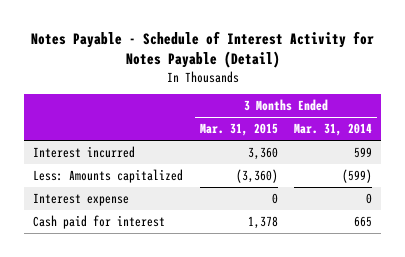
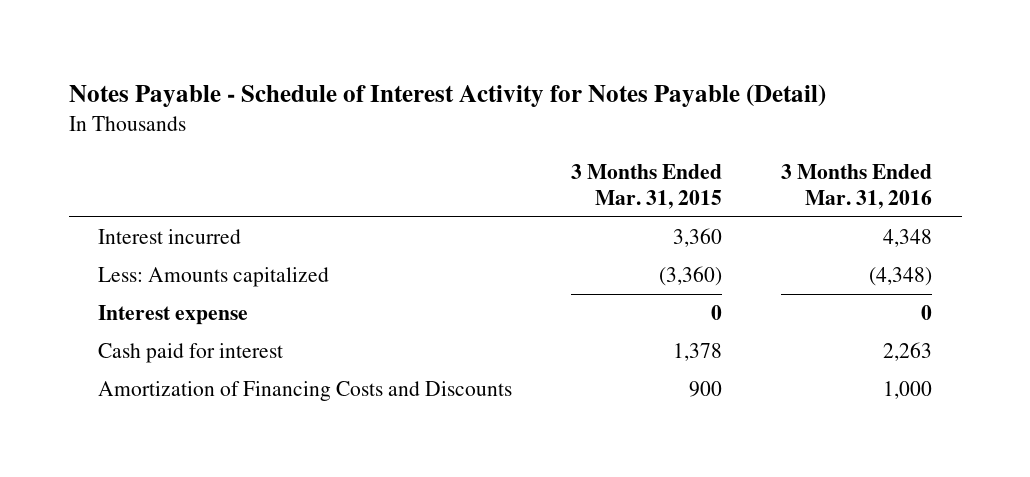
[294,123,373,137] Mar. 31, 2014 -> none
none -> [781,163,933,210] 3 Months Ended Mar. 31, 2016
none -> [98,381,513,402] Amortization of Financing Costs and Discounts

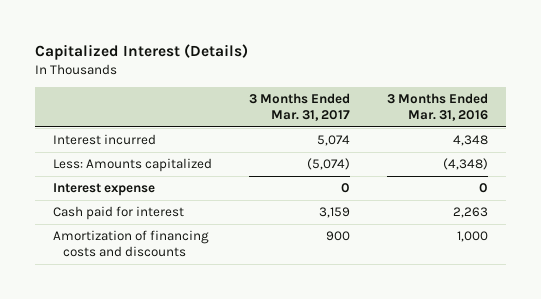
[68,84,826,108] Notes Payable - Schedule of Interest Activity for Notes Payable (Detail) -> [35,43,249,60] Capitalized Interest (Details)
[571,163,723,210] 3 Months Ended Mar. 31, 2015 -> none
none -> [249,93,351,122] 3 Months Ended Mar. 31, 2017
[98,381,513,402] Amortization of Financing Costs and Discounts -> [53,230,210,257] Amortization of financing costs and discounts

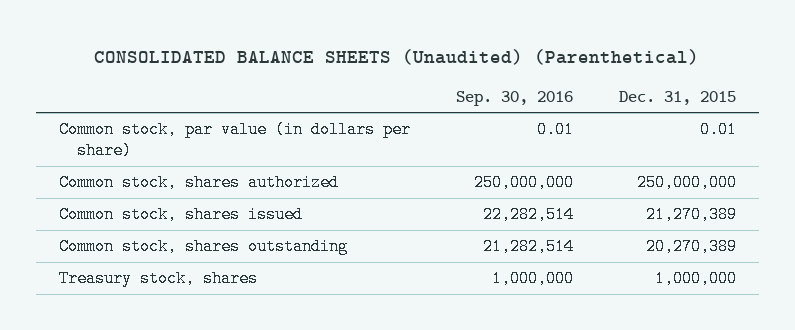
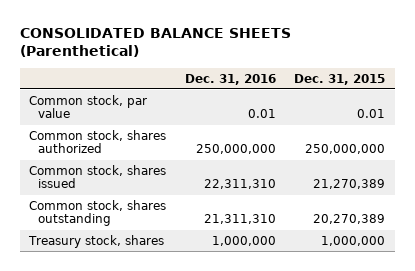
[94,49,700,66] CONSOLIDATED BALANCE SHEETS (Unaudited) (Parenthetical) -> [20,28,292,58] CONSOLIDATED BALANCE SHEETS (Parenthetical)
[455,90,573,106] Sep. 30, 2016 -> none
none -> [184,73,276,85] Dec. 31, 2016
[58,121,411,160] Common stock, par value (in dollars per share) -> [29,94,148,119] Common stock, par value

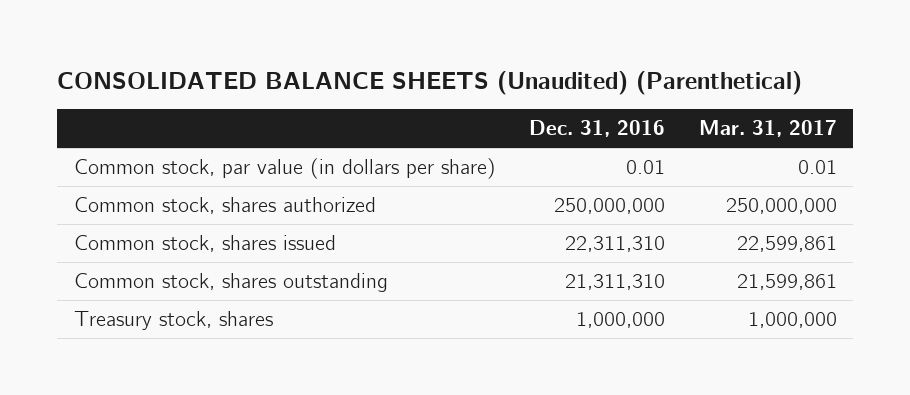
[20,28,292,58] CONSOLIDATED BALANCE SHEETS (Parenthetical) -> [56,70,802,95] CONSOLIDATED BALANCE SHEETS (Unaudited) (Parenthetical)
[294,73,386,85] Dec. 31, 2015 -> none
none -> [698,120,837,138] Mar. 31, 2017
[29,94,148,119] Common stock, par value -> [73,158,496,180] Common stock, par value (in dollars per share)

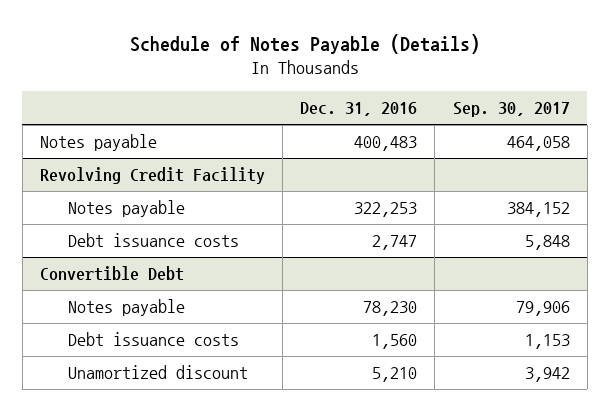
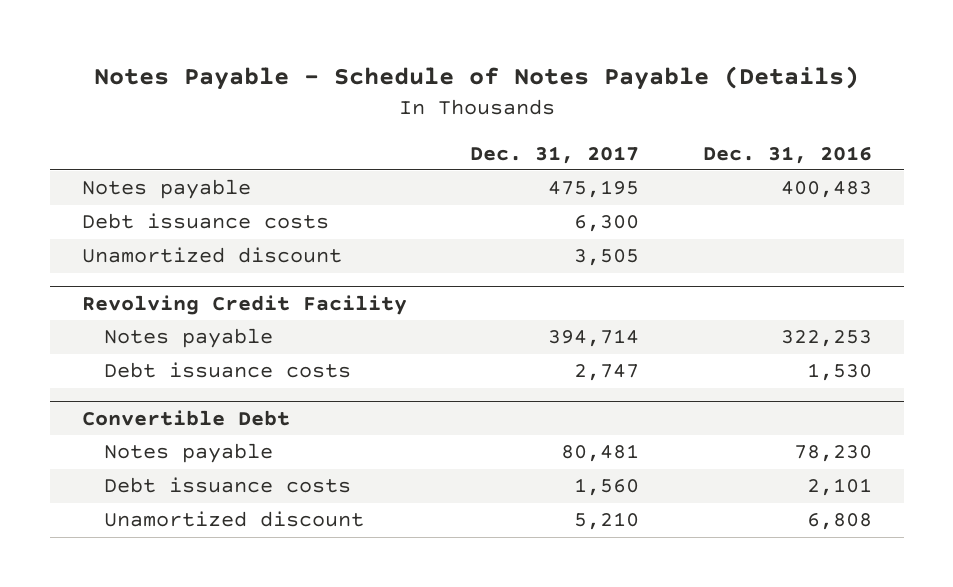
[129,33,480,54] Schedule of Notes Payable (Details) -> [93,66,859,91] Notes Payable - Schedule of Notes Payable (Details)
[452,102,570,118] Sep. 30, 2017 -> none
none -> [470,145,640,164] Dec. 31, 2017
none -> [81,213,329,230] Debt issuance costs
none -> [81,247,342,264] Unamortized discount
[372,235,418,251] 2,747 -> [806,363,872,382] 1,530
[372,334,418,350] 1,560 -> [806,478,872,497] 2,101
[372,367,418,383] 5,210 -> [806,513,872,531] 6,808

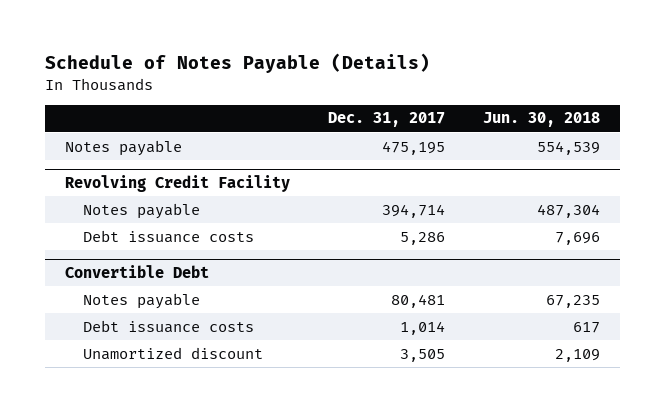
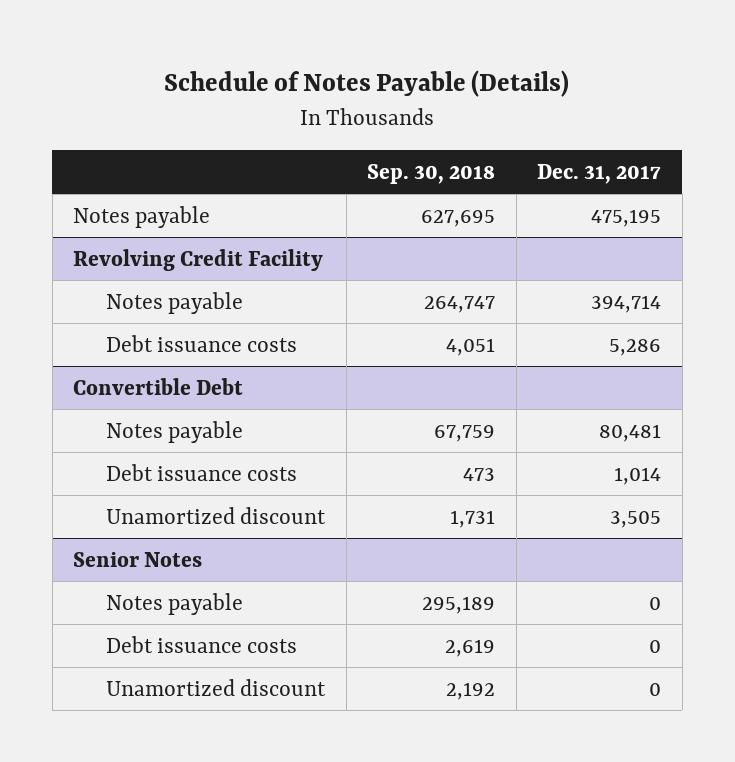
[483,112,601,128] Jun. 30, 2018 -> none
none -> [367,163,496,184] Sep. 30, 2018
none -> [73,551,203,567] Senior Notes
none -> [106,592,244,615] Notes payable
none -> [106,635,298,653] Debt issuance costs
none -> [106,678,327,696] Unamortized discount

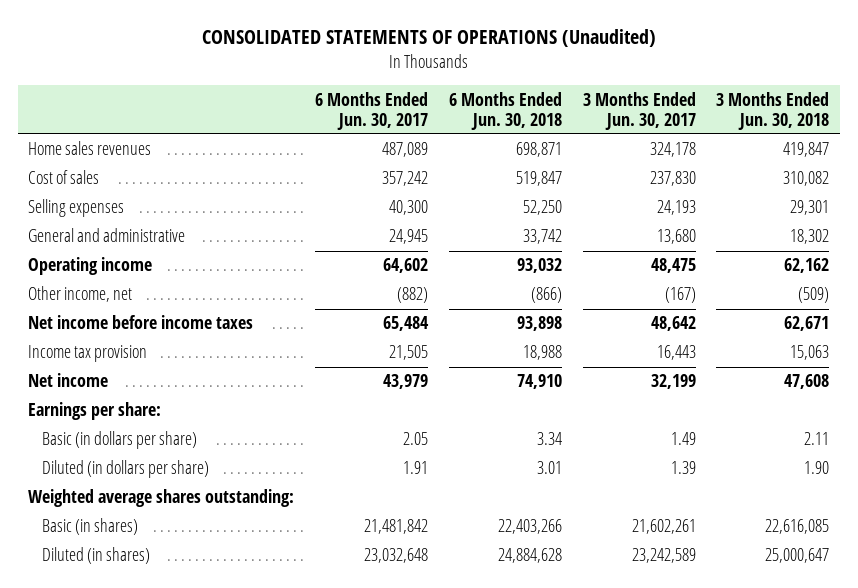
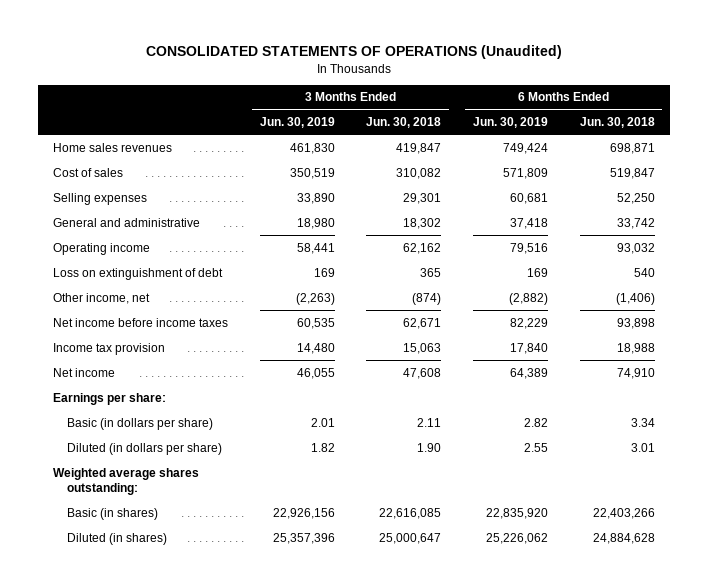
[314,91,428,130] 6 Months Ended Jun. 30, 2017 -> none
[582,91,696,130] 3 Months Ended Jun. 30, 2017 -> none
none -> [259,116,335,128] Jun. 30, 2019
none -> [473,116,549,128] Jun. 30, 2019
none -> [53,267,224,280] Loss on extinguishment of debt
[530,287,562,304] (866) -> [615,292,655,305] (1,406)
[798,287,830,304] (509) -> [412,292,442,305] (874)

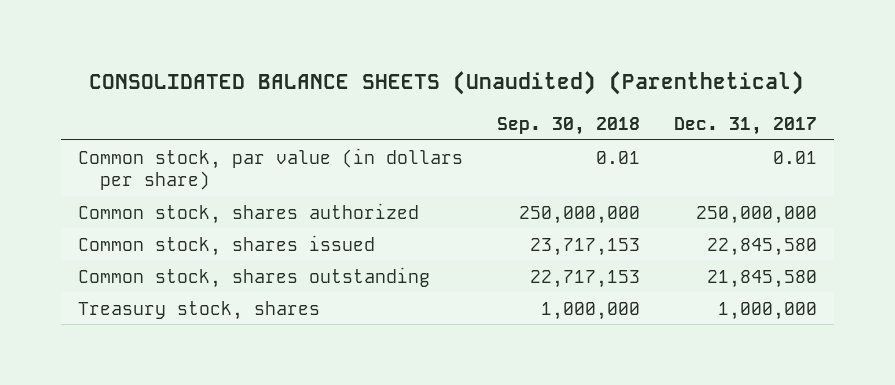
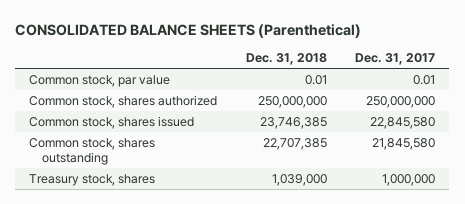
[89,71,805,96] CONSOLIDATED BALANCE SHEETS (Unaudited) (Parenthetical) -> [15,23,362,38] CONSOLIDATED BALANCE SHEETS (Parenthetical)
[496,117,640,136] Sep. 30, 2018 -> none
none -> [245,53,327,66] Dec. 31, 2018
[77,147,463,191] Common stock, par value (in dollars per share) -> [29,74,171,87] Common stock, par value

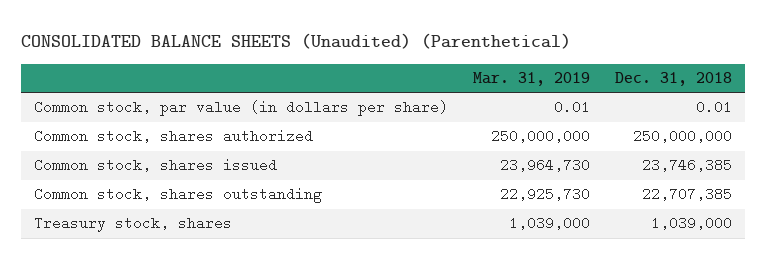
[15,23,362,38] CONSOLIDATED BALANCE SHEETS (Parenthetical) -> [21,33,572,50] CONSOLIDATED BALANCE SHEETS (Unaudited) (Parenthetical)
[355,53,436,66] Dec. 31, 2017 -> none
none -> [473,72,591,87] Mar. 31, 2019
[29,74,171,87] Common stock, par value -> [33,100,448,117] Common stock, par value (in dollars per share)

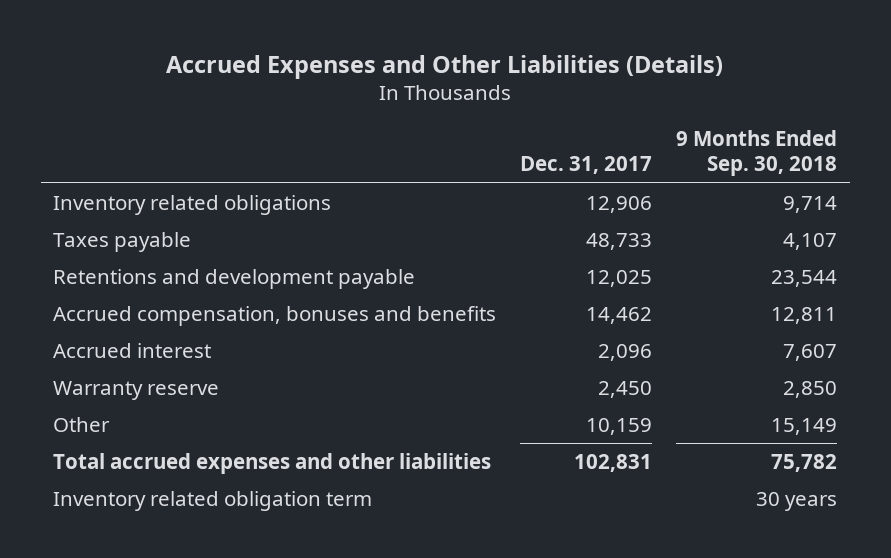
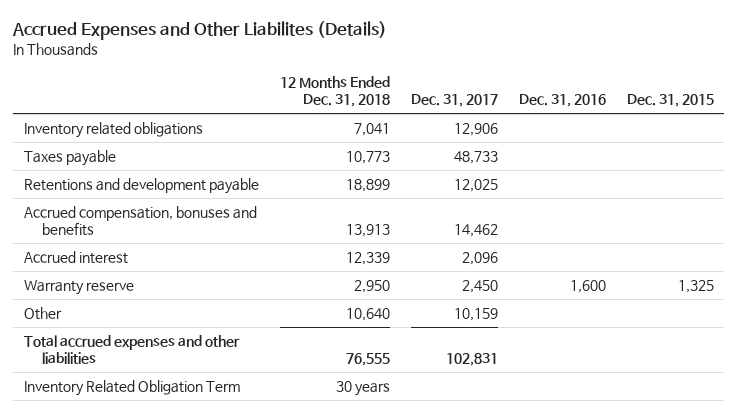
[166,54,724,79] Accrued Expenses and Other Liabilities (Details) -> [12,20,388,40] Accrued Expenses and Other Liabilites (Details)
[676,130,838,177] 9 Months Ended Sep. 30, 2018 -> none
none -> [279,76,390,108] 12 Months Ended Dec. 31, 2018
none -> [518,94,606,108] Dec. 31, 2016
none -> [626,94,714,108] Dec. 31, 2015
[53,491,373,512] Inventory related obligation term -> [23,379,240,396] Inventory Related Obligation Term

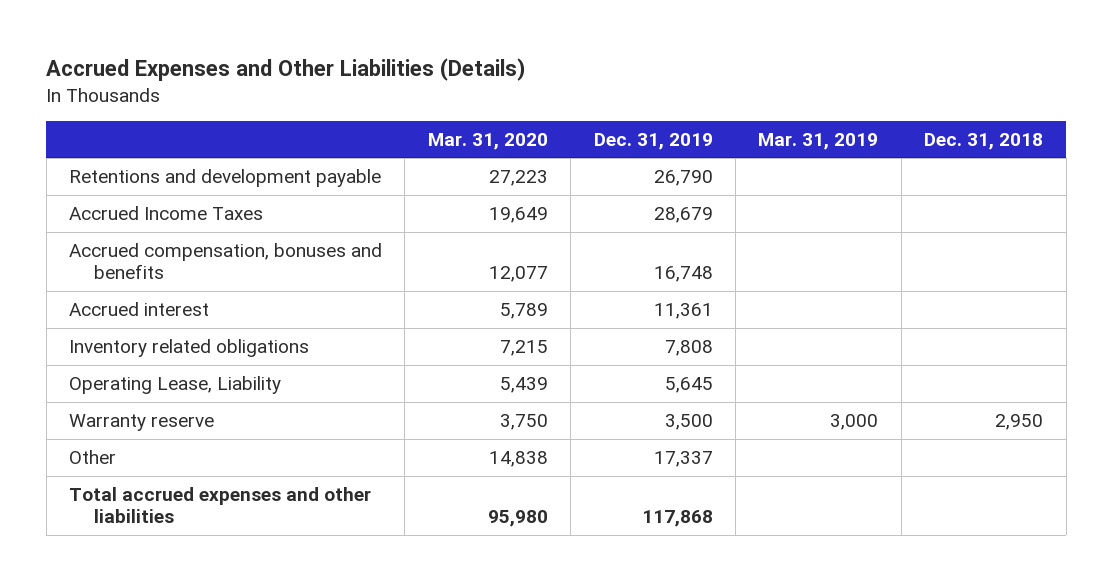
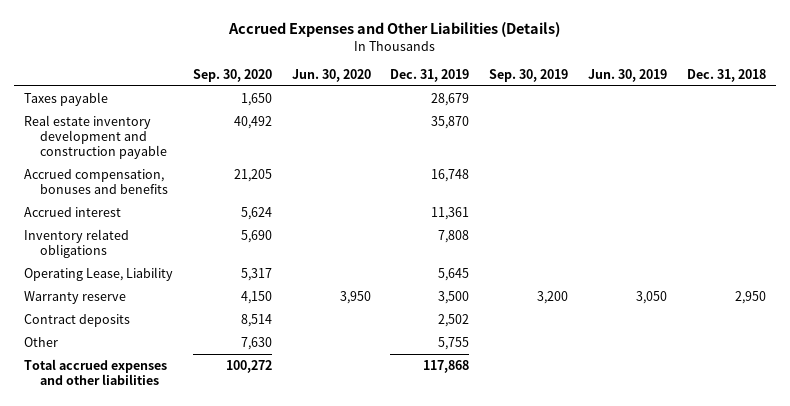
[427,132,548,150] Mar. 31, 2020 -> none
[758,132,879,150] Mar. 31, 2019 -> none
none -> [192,69,272,83] Sep. 30, 2020
none -> [291,69,371,83] Jun. 30, 2020
none -> [489,69,569,83] Sep. 30, 2019
none -> [588,69,668,83] Jun. 30, 2019
[69,169,382,188] Retentions and development payable -> none
[69,206,264,221] Accrued Income Taxes -> [23,91,108,106] Taxes payable
none -> [23,114,168,160] Real estate inventory development and construction payable
none -> [23,313,130,327] Contract deposits
[653,451,713,468] 17,337 -> [438,336,470,350] 5,755

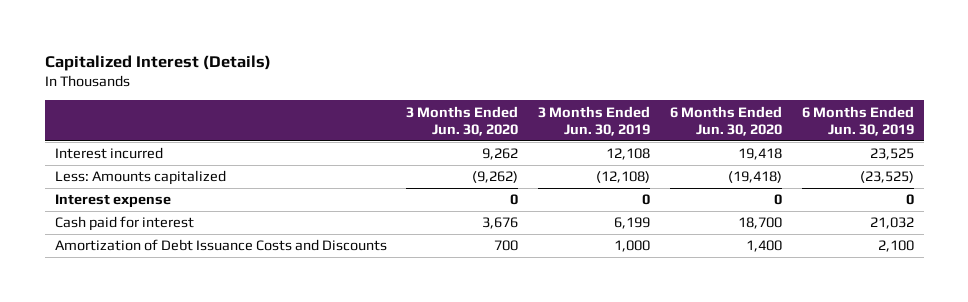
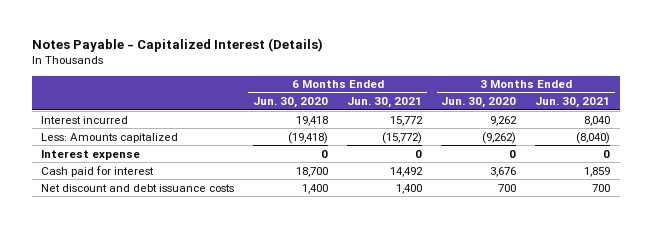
[44,54,271,71] Capitalized Interest (Details) -> [31,38,323,53] Notes Payable - Capitalized Interest (Details)
[538,105,651,136] 3 Months Ended Jun. 30, 2019 -> none
[801,105,914,136] 6 Months Ended Jun. 30, 2019 -> none
none -> [347,97,423,109] Jun. 30, 2021
none -> [535,97,611,109] Jun. 30, 2021
[54,239,387,252] Amortization of Debt Issuance Costs and Discounts -> [41,183,235,192] Net discount and debt issuance costs

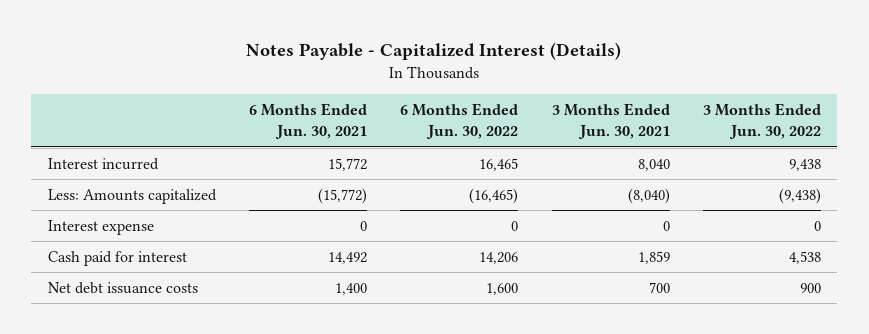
[253,97,329,109] Jun. 30, 2020 -> none
[441,97,517,109] Jun. 30, 2020 -> none
none -> [400,103,519,140] 6 Months Ended Jun. 30, 2022
none -> [702,103,821,140] 3 Months Ended Jun. 30, 2022
[41,183,235,192] Net discount and debt issuance costs -> [47,281,198,294] Net debt issuance costs

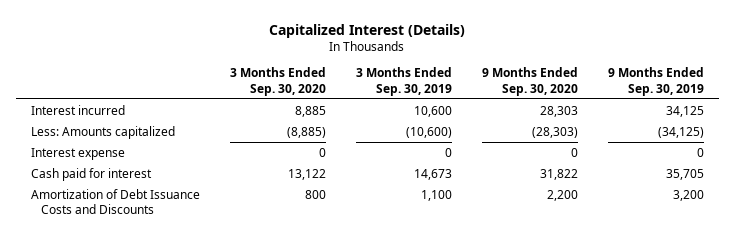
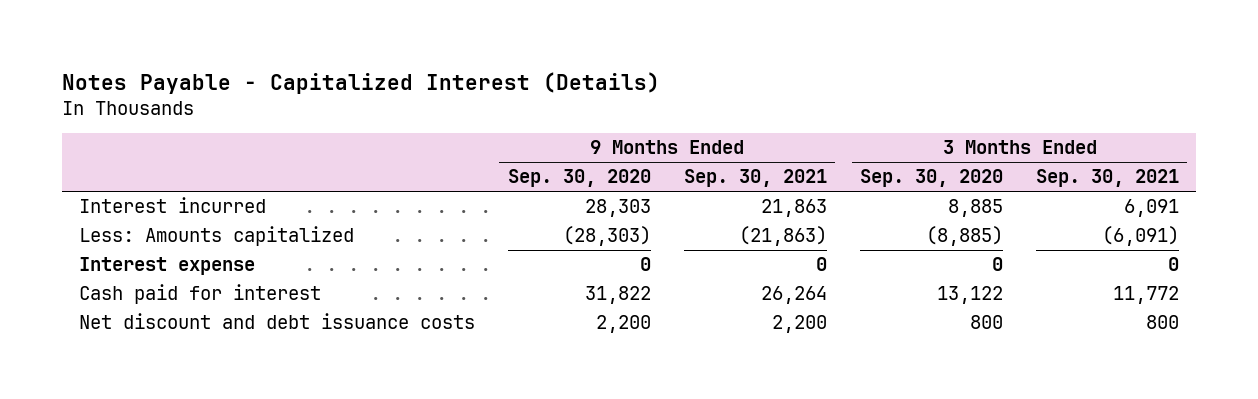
[269,23,466,38] Capitalized Interest (Details) -> [61,72,660,95] Notes Payable - Capitalized Interest (Details)
[355,67,452,96] 3 Months Ended Sep. 30, 2019 -> none
[607,67,704,96] 9 Months Ended Sep. 30, 2019 -> none
none -> [683,169,827,188] Sep. 30, 2021
none -> [1036,169,1180,188] Sep. 30, 2021
[30,188,200,215] Amortization of Debt Issuance Costs and Discounts -> [78,313,475,330] Net discount and debt issuance costs

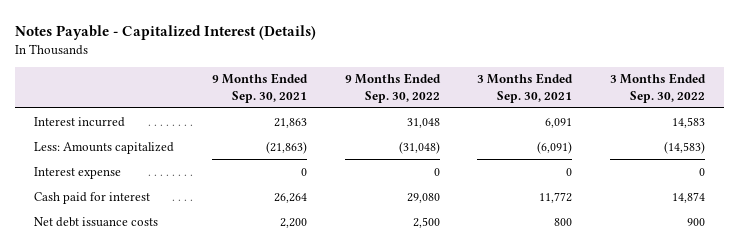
[507,169,651,188] Sep. 30, 2020 -> none
[859,169,1003,188] Sep. 30, 2020 -> none
none -> [344,73,441,103] 9 Months Ended Sep. 30, 2022
none -> [610,73,707,103] 3 Months Ended Sep. 30, 2022
[78,313,475,330] Net discount and debt issuance costs -> [34,216,159,227] Net debt issuance costs

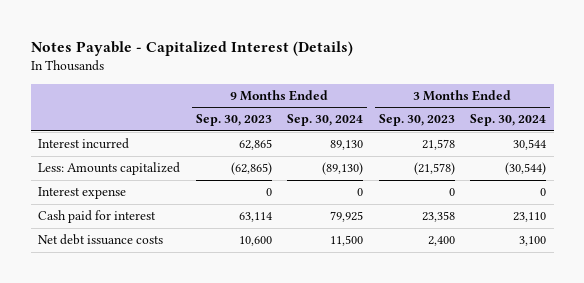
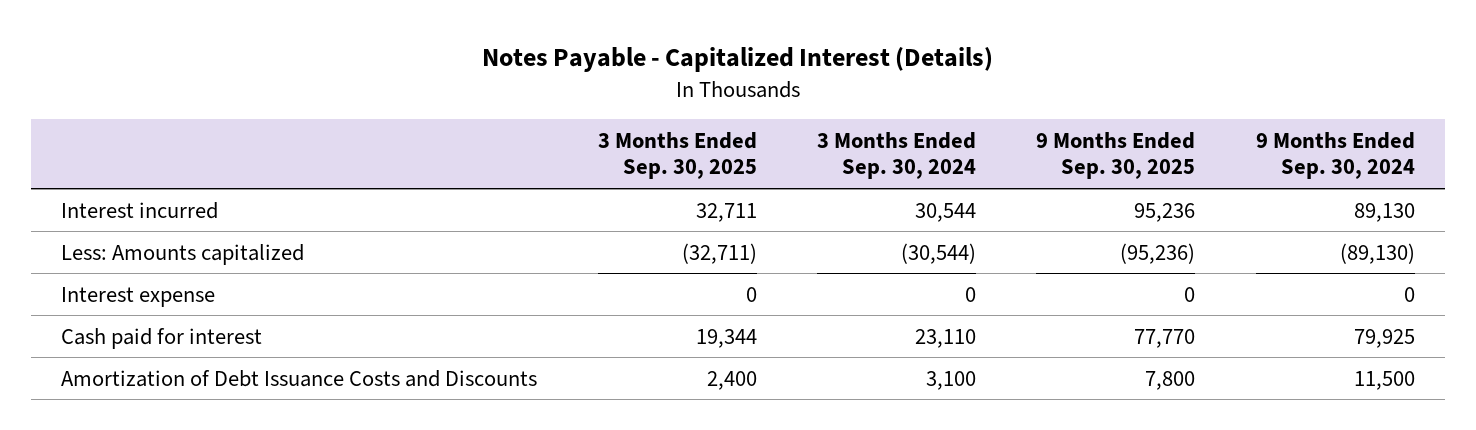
[195,114,272,127] Sep. 30, 2023 -> none
[378,114,455,127] Sep. 30, 2023 -> none
none -> [597,131,757,180] 3 Months Ended Sep. 30, 2025
none -> [1036,131,1196,180] 9 Months Ended Sep. 30, 2025
[38,234,164,246] Net debt issuance costs -> [61,369,538,387] Amortization of Debt Issuance Costs and Discounts

